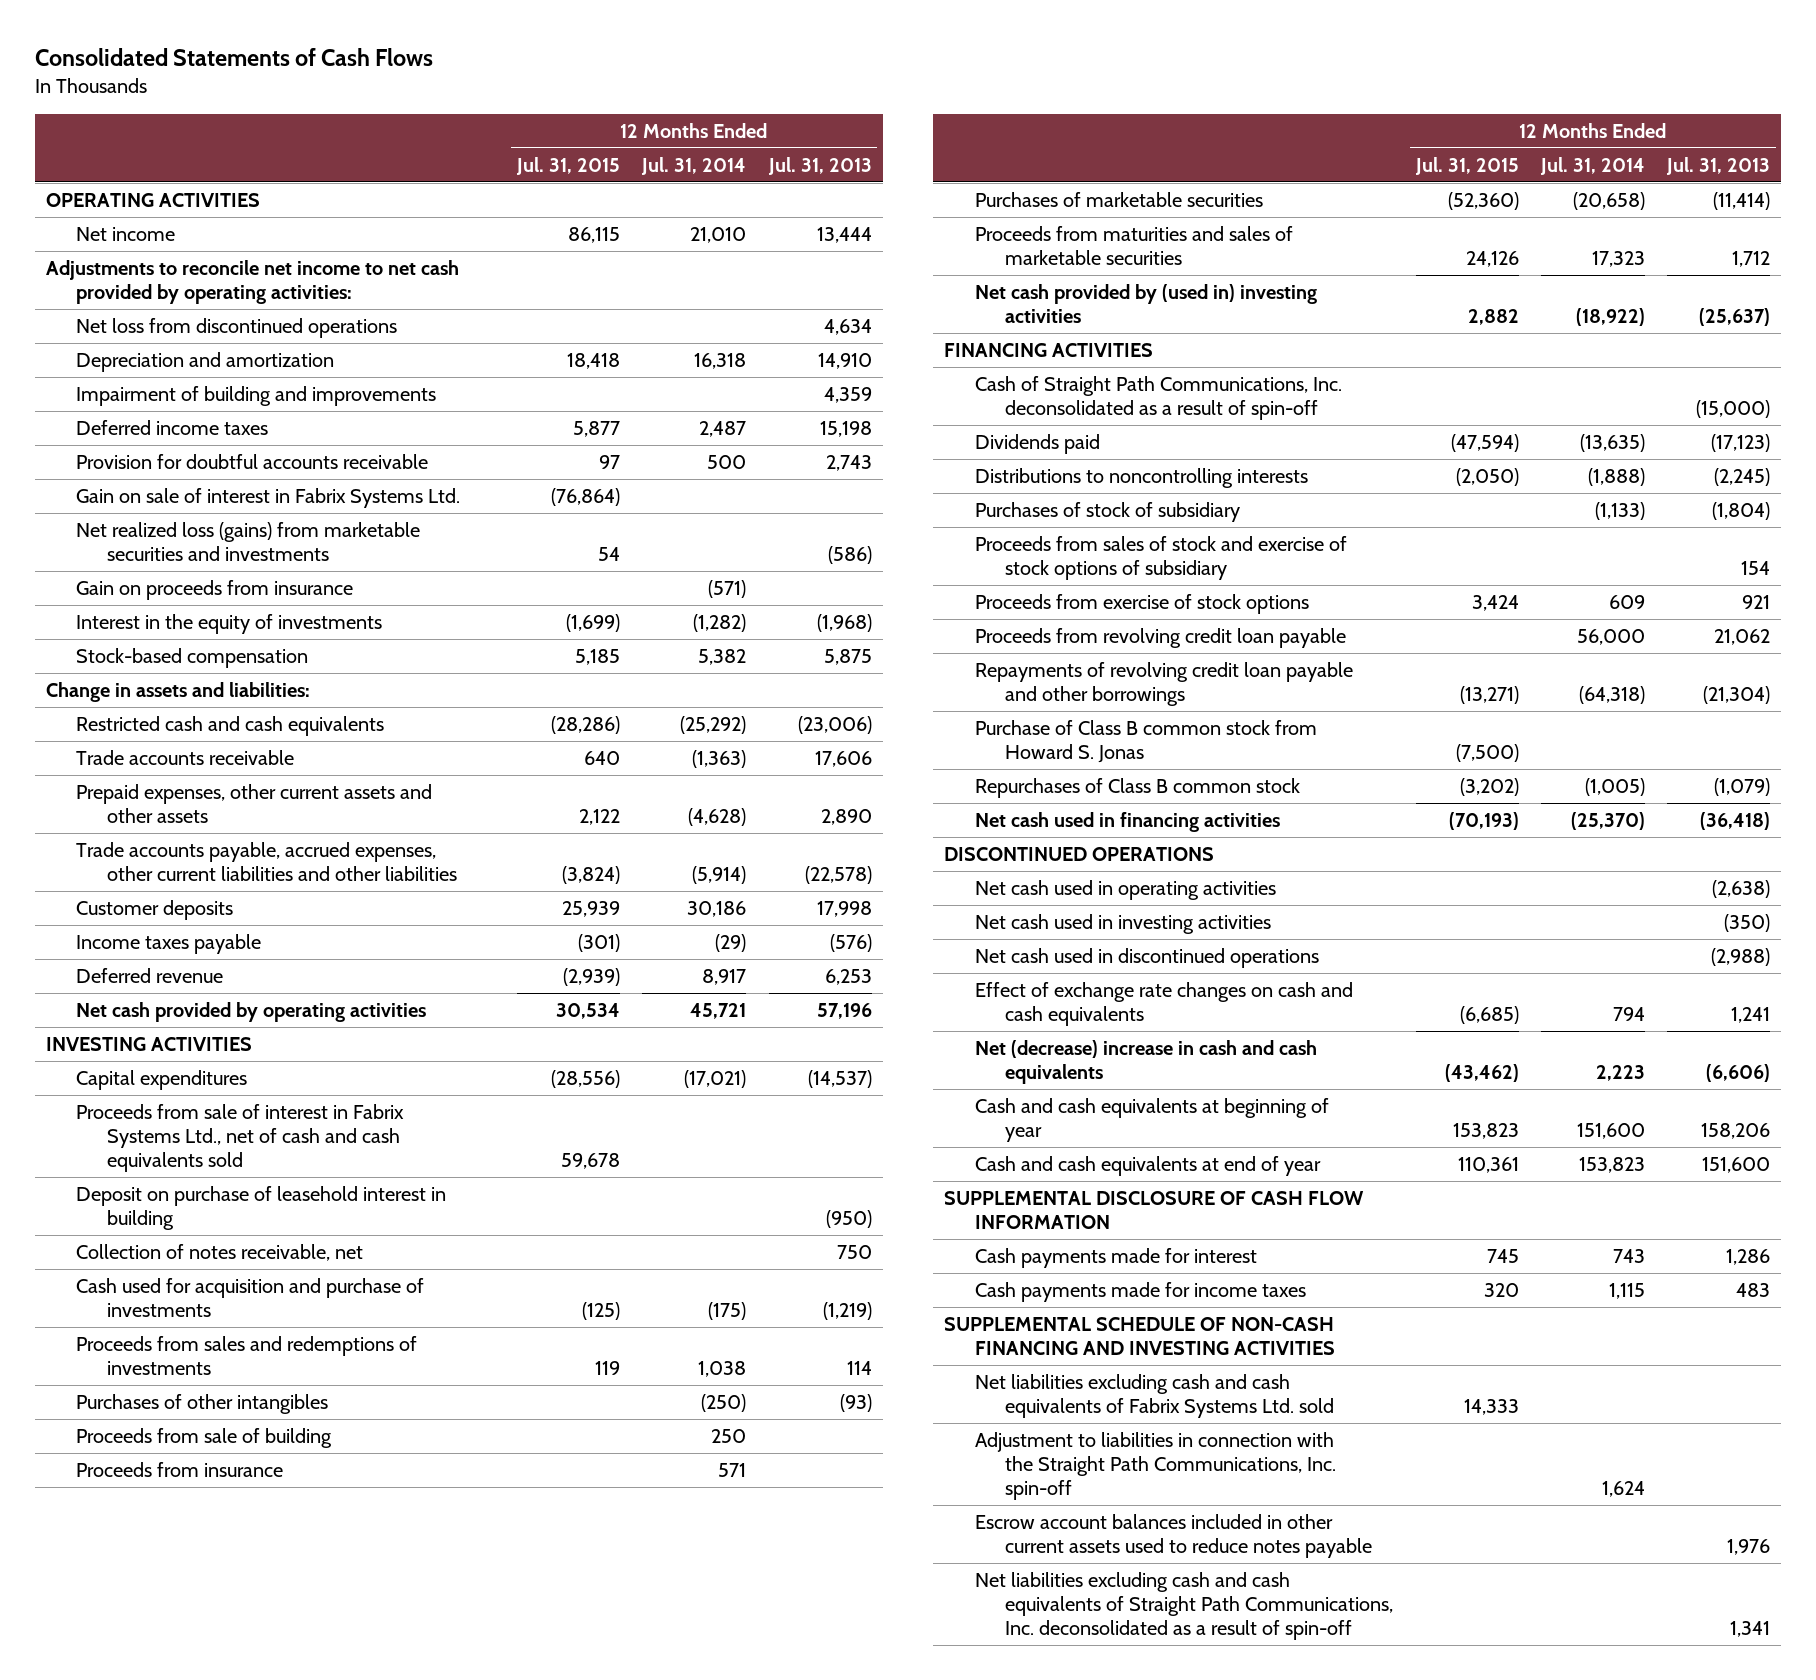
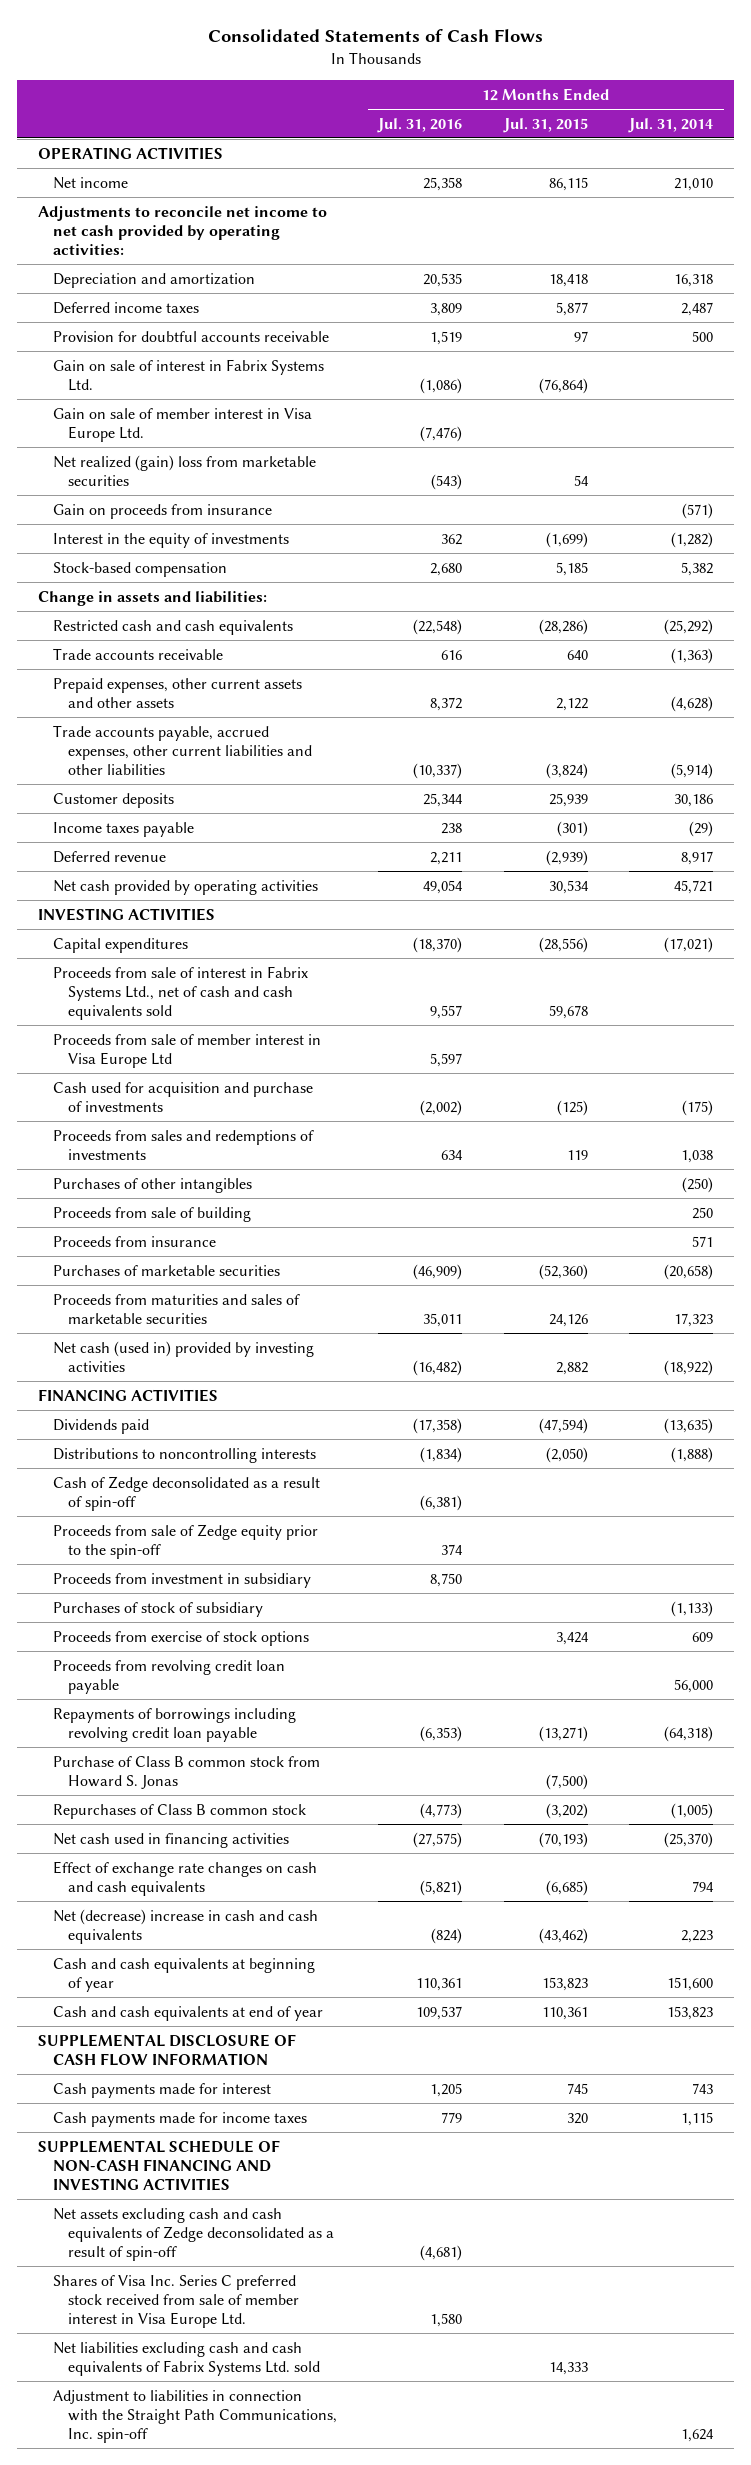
[767,156,872,175] Jul. 31, 2013 -> none
none -> [377,117,463,133] Jul. 31, 2016
[76,318,398,339] Net loss from discontinued operations -> none
[76,386,437,407] Impairment of building and improvements -> none
none -> [52,407,312,442] Gain on sale of member interest in Visa Europe Ltd.
[76,522,421,561] Net realized loss (gains) from marketable securities and investments -> [52,454,316,486] Net realized (gain) loss from marketable securities
[76,1186,447,1230] Deposit on purchase of leasehold interest in building -> none
[76,1244,364,1262] Collection of notes receivable, net -> none
none -> [52,1033,321,1068] Proceeds from sale of member interest in Visa Europe Ltd
[974,284,1317,323] Net cash provided by (used in) investing activities -> [52,1340,314,1372] Net cash (used in) provided by investing activities
[974,376,1342,420] Cash of Straight Path Communications, Inc. deconsolidated as a result of spin-off -> none
none -> [52,1475,320,1511] Cash of Zedge deconsolidated as a result of spin-off
none -> [52,1523,318,1559] Proceeds from sale of Zedge equity prior to the spin-off
none -> [52,1572,311,1588] Proceeds from investment in subsidiary
[974,536,1347,580] Proceeds from sales of stock and exercise of stock options of subsidiary -> none
[974,662,1353,706] Repayments of revolving credit loan payable and other borrowings -> [52,1707,296,1742] Repayments of borrowings including revolving credit loan payable
[944,847,1215,862] DISCONTINUED OPERATIONS -> none
[974,880,1276,901] Net cash used in operating activities -> none
[974,914,1271,935] Net cash used in investing activities -> none
[974,948,1319,969] Net cash used in discontinued operations -> none
none -> [52,2207,334,2262] Net assets excluding cash and cash equivalents of Zedge deconsolidated as a result of spin-off
none -> [52,2274,299,2329] Shares of Visa Inc. Series C preferred stock received from sale of member interest in Visa Europe Ltd.
[974,1514,1373,1558] Escrow account balances included in other current assets used to reduce notes payable -> none
[974,1572,1394,1640] Net liabilities excluding cash and cash equivalents of Straight Path Communications, Inc. deconsolidated as a result of spin-off -> none

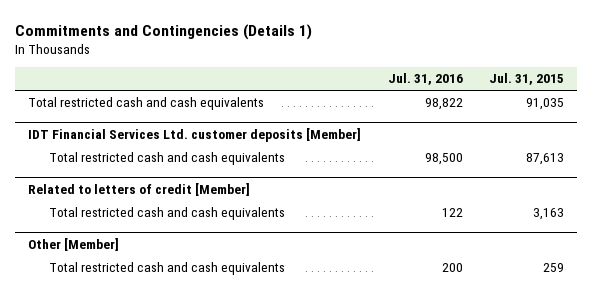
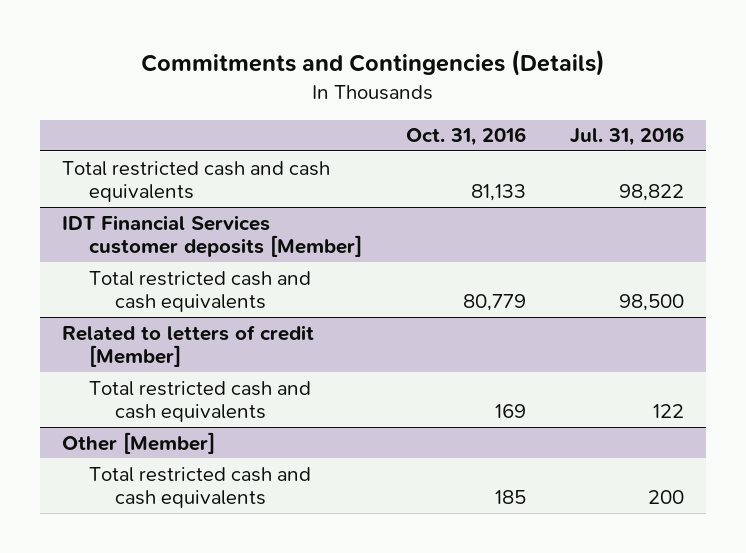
[14,23,312,40] Commitments and Contingencies (Details 1) -> [141,50,606,77] Commitments and Contingencies (Details)
[489,73,565,86] Jul. 31, 2015 -> none
none -> [405,127,526,147] Oct. 31, 2016
[28,128,362,143] IDT Financial Services Ltd. customer deposits [Member] -> [61,214,362,258] IDT Financial Services customer deposits [Member]

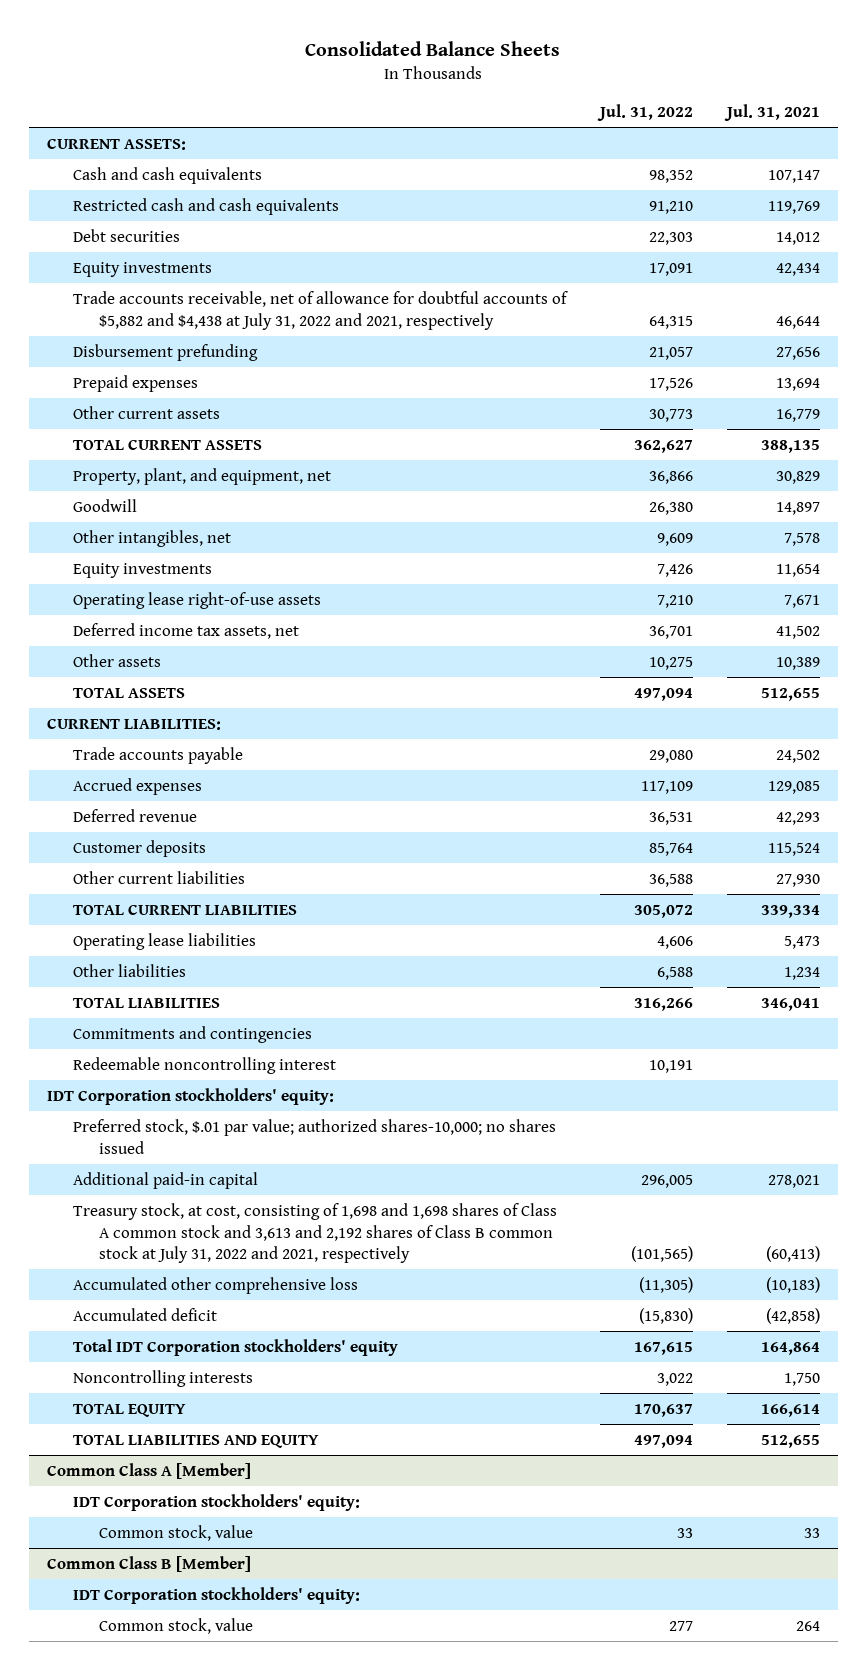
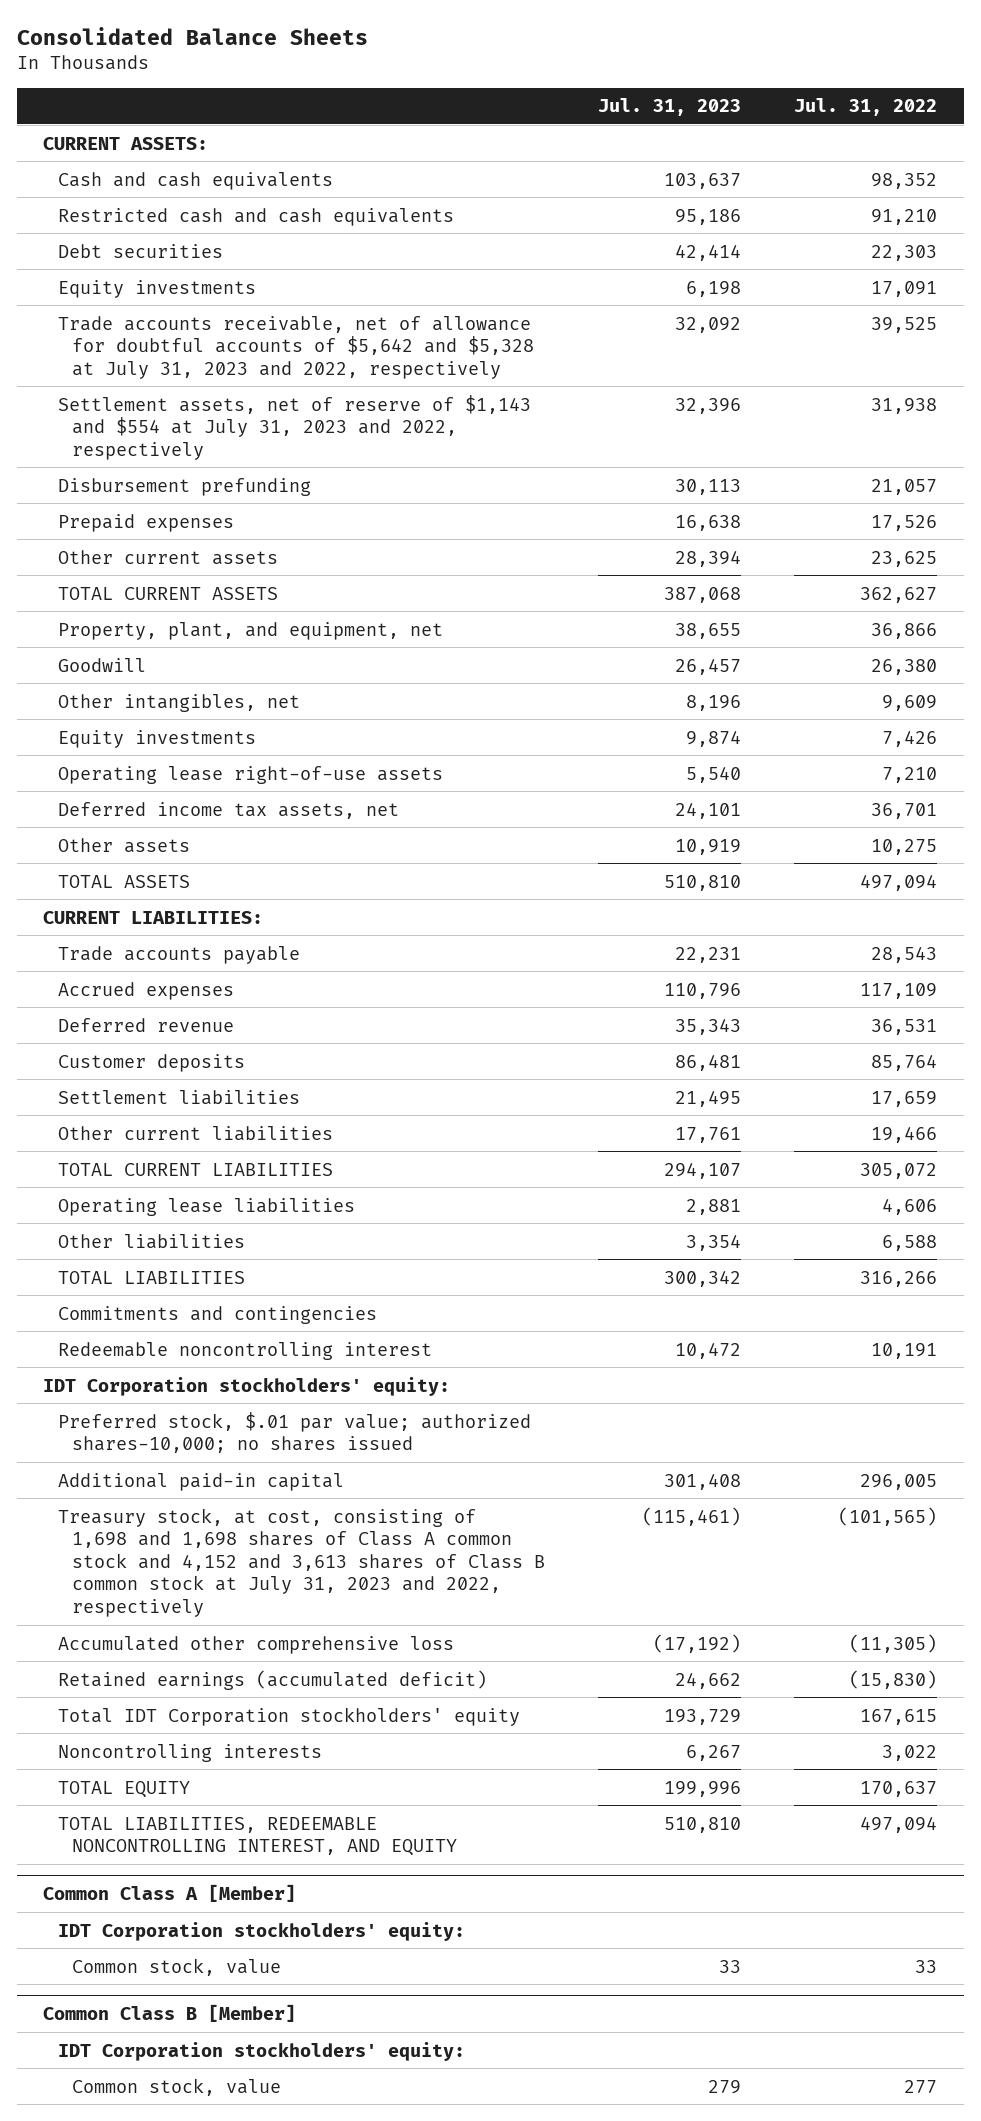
[724,104,821,122] Jul. 31, 2021 -> none
none -> [598,98,742,117] Jul. 31, 2023
[72,290,568,330] Trade accounts receivable, net of allowance for doubtful accounts of $5,882 and $4,438 at July 31, 2022 and 2021, respectively -> [57,315,534,379] Trade accounts receivable, net of allowance for doubtful accounts of $5,642 and $5,328 at July 31, 2023 and 2022, respectively
[648,315,693,329] 64,315 -> [871,316,938,333] 39,525
none -> [57,394,531,460] Settlement assets, net of reserve of $1,143 and $554 at July 31, 2023 and 2022, respectively
[648,408,693,422] 30,773 -> [871,550,938,567] 23,625
[648,749,693,763] 29,080 -> [871,946,938,963] 28,543
none -> [57,1089,300,1105] Settlement liabilities
[648,873,693,887] 36,588 -> [871,1126,938,1143] 19,466
[72,1202,557,1264] Treasury stock, at cost, consisting of 1,698 and 1,698 shares of Class A common stock and 3,613 and 2,192 shares of Class B common stock at July 31, 2022 and 2021, respectively -> [57,1507,545,1617] Treasury stock, at cost, consisting of 1,698 and 1,698 shares of Class A common stock and 4,152 and 3,613 shares of Class B common stock at July 31, 2023 and 2022, respectively
[72,1307,217,1321] Accumulated deficit -> [57,1669,487,1690] Retained earnings (accumulated deficit)
[72,1434,319,1448] TOTAL LIABILITIES AND EQUITY -> [57,1816,457,1857] TOTAL LIABILITIES, REDEEMABLE NONCONTROLLING INTEREST, AND EQUITY

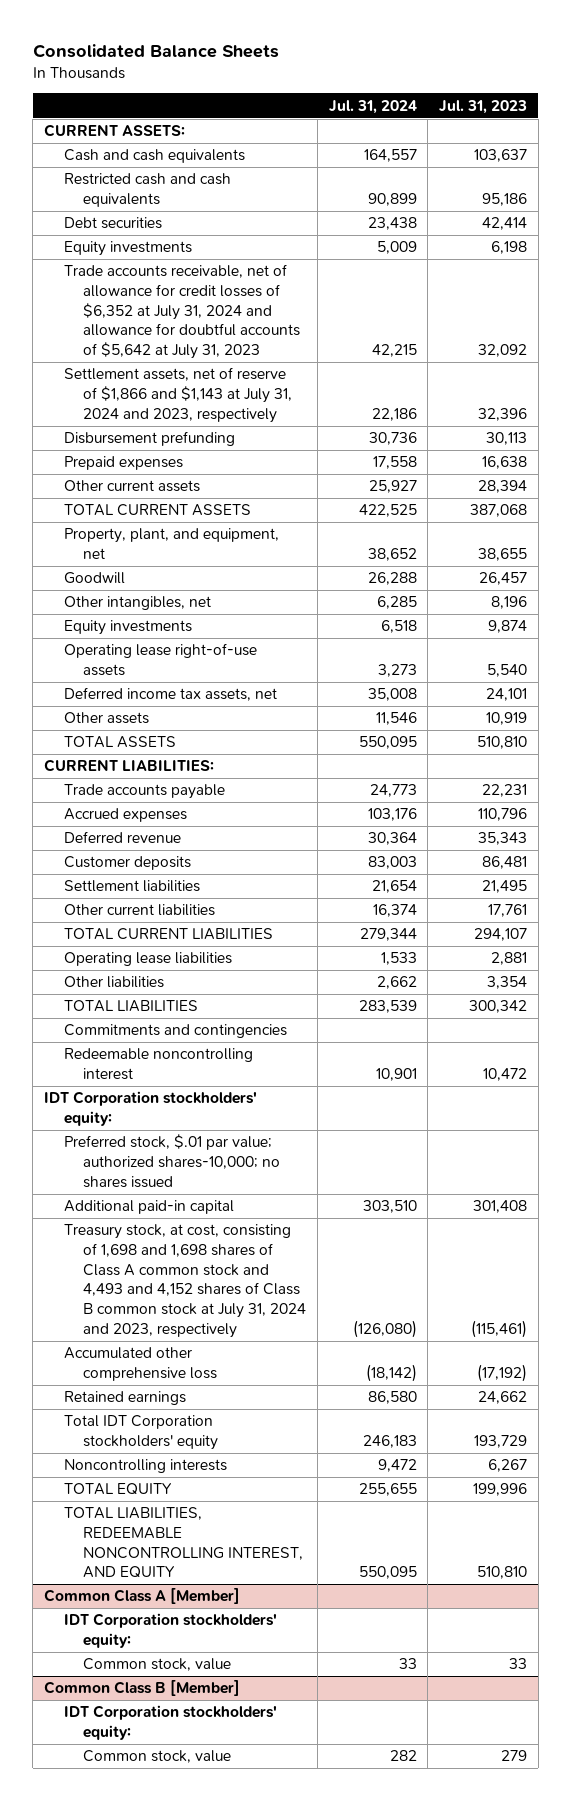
[794,98,938,117] Jul. 31, 2022 -> none
none -> [328,99,417,114] Jul. 31, 2024
[57,315,534,379] Trade accounts receivable, net of allowance for doubtful accounts of $5,642 and $5,328 at July 31, 2023 and 2022, respectively -> [63,264,301,360] Trade accounts receivable, net of allowance for credit losses of $6,352 at July 31, 2024 and allowance for doubtful accounts of $5,642 at July 31, 2023
[57,394,531,460] Settlement assets, net of reserve of $1,143 and $554 at July 31, 2023 and 2022, respectively -> [63,367,293,423] Settlement assets, net of reserve of $1,866 and $1,143 at July 31, 2024 and 2023, respectively
[57,1507,545,1617] Treasury stock, at cost, consisting of 1,698 and 1,698 shares of Class A common stock and 4,152 and 3,613 shares of Class B common stock at July 31, 2023 and 2022, respectively -> [63,1224,307,1338] Treasury stock, at cost, consisting of 1,698 and 1,698 shares of Class A common stock and 4,493 and 4,152 shares of Class B common stock at July 31, 2024 and 2023, respectively
[57,1669,487,1690] Retained earnings (accumulated deficit) -> [63,1391,186,1406] Retained earnings

